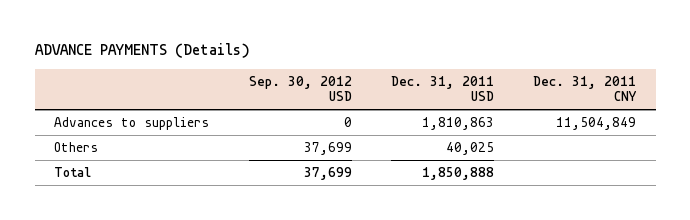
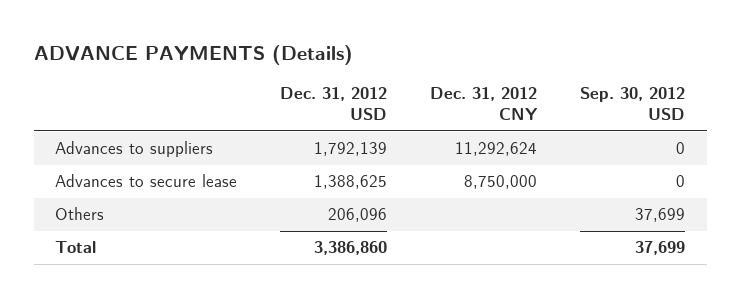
[390,75,494,102] Dec. 31, 2011 USD -> none
[532,75,637,102] Dec. 31, 2011 CNY -> none
none -> [280,87,388,121] Dec. 31, 2012 USD
none -> [430,87,539,121] Dec. 31, 2012 CNY
none -> [55,174,238,188] Advances to secure lease

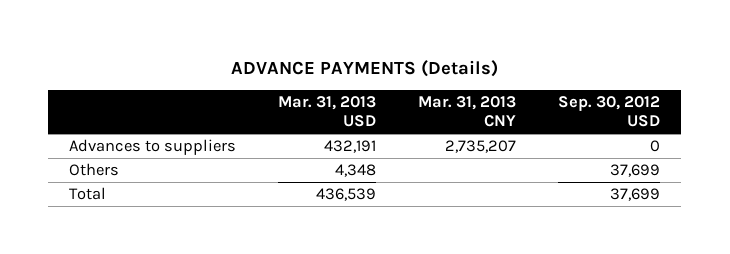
[280,87,388,121] Dec. 31, 2012 USD -> none
[430,87,539,121] Dec. 31, 2012 CNY -> none
none -> [278,96,377,128] Mar. 31, 2013 USD
none -> [418,96,517,128] Mar. 31, 2013 CNY
[55,174,238,188] Advances to secure lease -> none

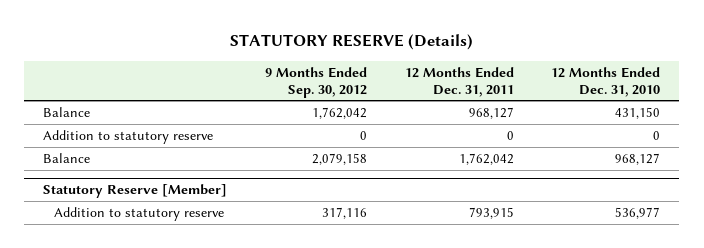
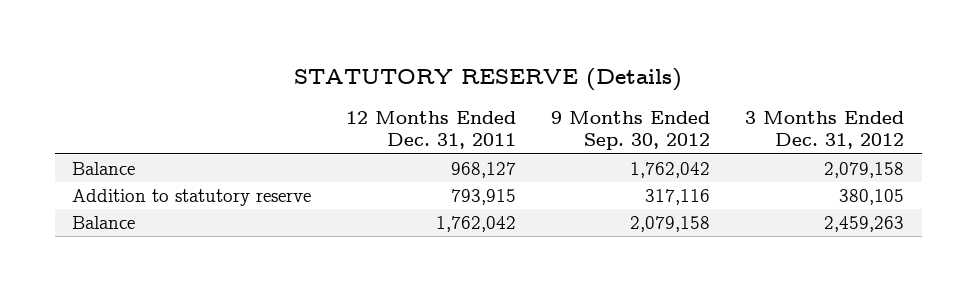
[551,66,661,97] 12 Months Ended Dec. 31, 2010 -> none
none -> [745,110,905,150] 3 Months Ended Dec. 31, 2012
[43,129,214,144] Addition to statutory reserve -> none
[43,184,228,199] Statutory Reserve [Member] -> none
[43,152,91,163] Balance -> [72,216,136,230] Balance

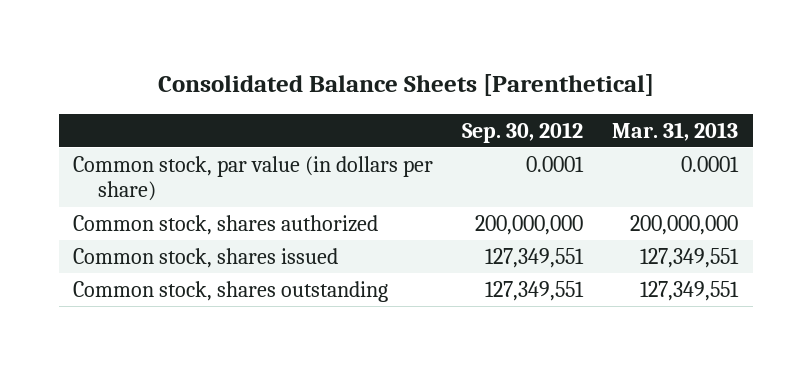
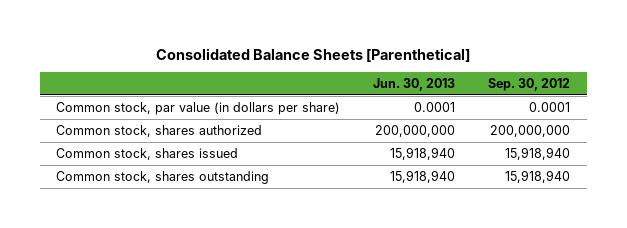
[612,121,739,141] Mar. 31, 2013 -> none
none -> [373,78,456,92] Jun. 30, 2013
[485,247,585,268] 127,349,551 -> [505,146,571,160] 15,918,940
[485,280,585,301] 127,349,551 -> [505,169,571,183] 15,918,940

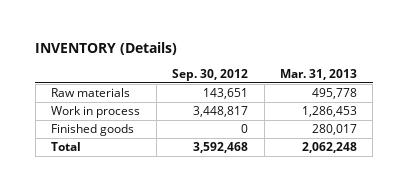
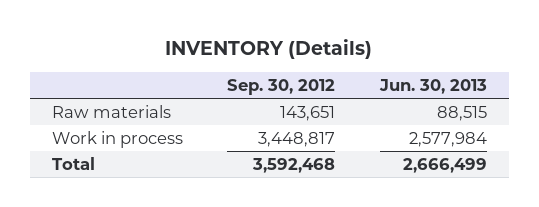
[279,68,357,80] Mar. 31, 2013 -> none
none -> [379,78,488,94] Jun. 30, 2013
[51,124,135,137] Finished goods -> none

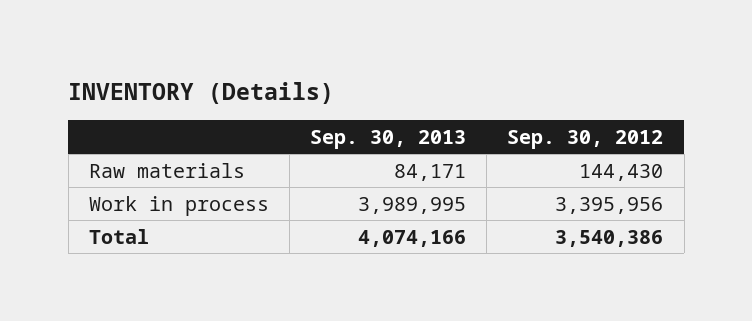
[379,78,488,94] Jun. 30, 2013 -> none
none -> [310,129,467,149] Sep. 30, 2013
[280,105,336,121] 143,651 -> [579,163,664,181] 144,430
[258,131,336,147] 3,448,817 -> [555,196,664,214] 3,395,956
[252,157,336,173] 3,592,468 -> [555,229,664,247] 3,540,386

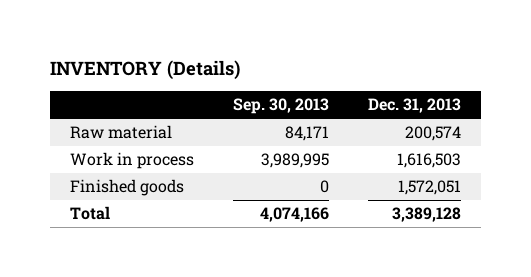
[507,129,664,149] Sep. 30, 2012 -> none
none -> [368,98,462,114] Dec. 31, 2013
[89,162,246,178] Raw materials -> [69,125,172,140] Raw material
none -> [69,179,184,197] Finished goods

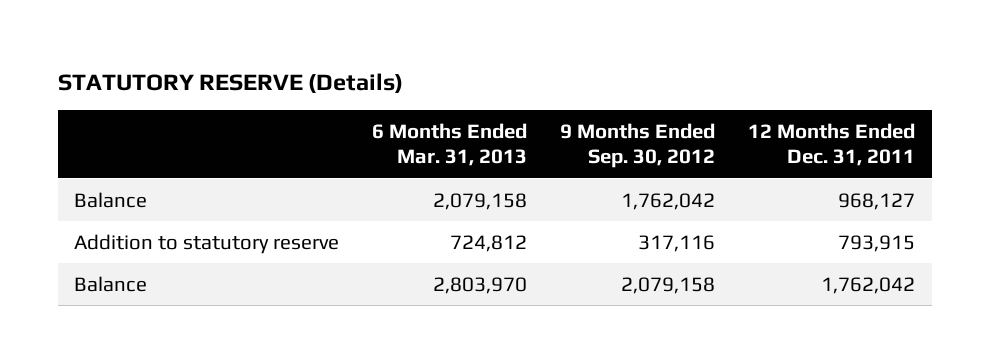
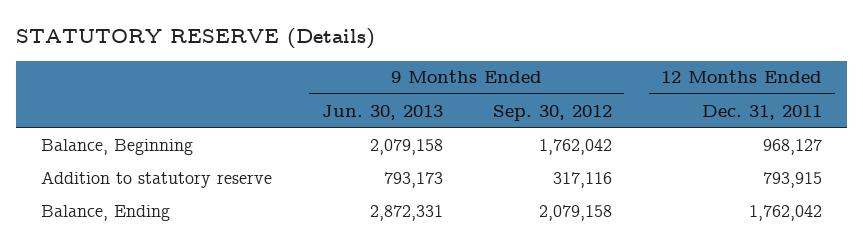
[372,123,528,167] 6 Months Ended Mar. 31, 2013 -> none
none -> [321,104,443,120] Jun. 30, 2013
[74,191,148,208] Balance -> [41,138,194,155] Balance, Beginning
[74,275,148,292] Balance -> [41,204,171,221] Balance, Ending

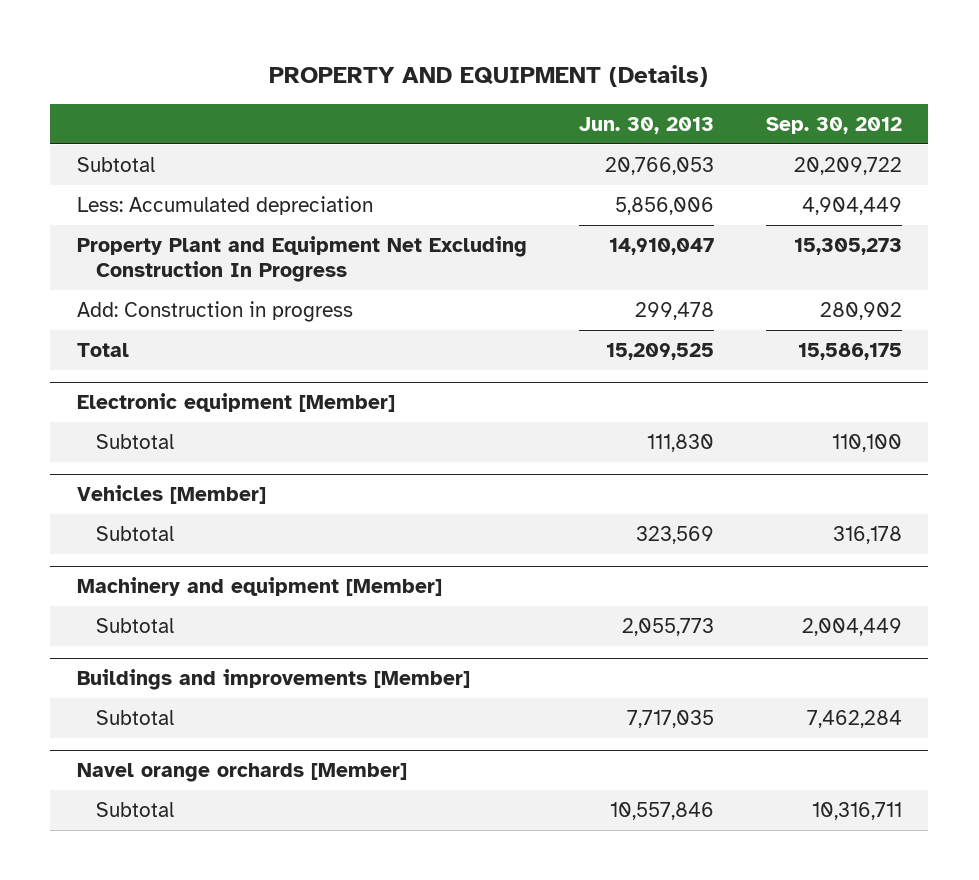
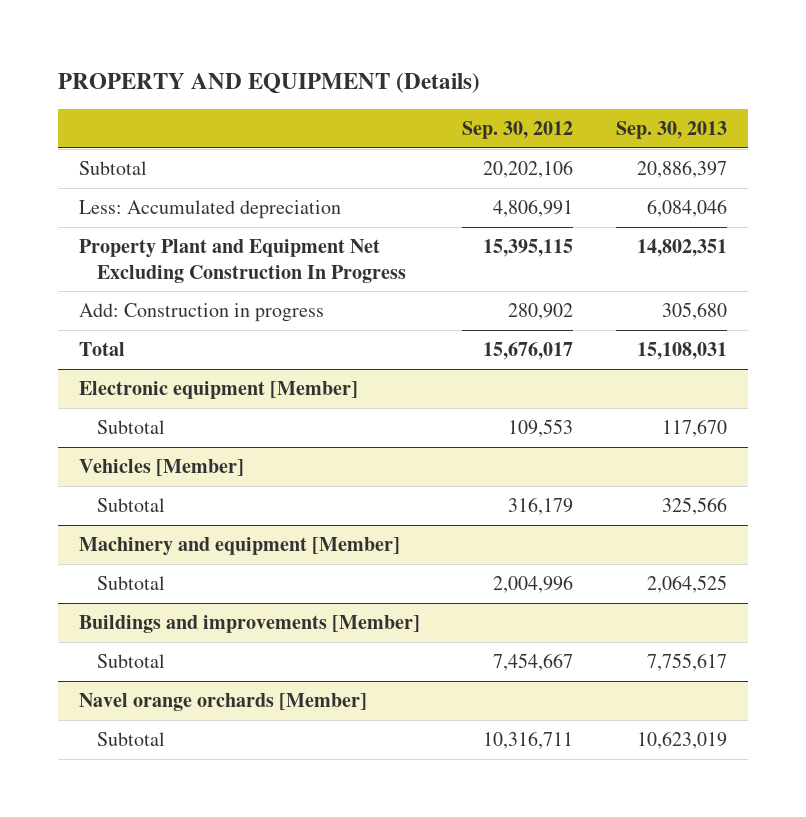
[578,116,714,134] Jun. 30, 2013 -> none
none -> [615,121,727,140] Sep. 30, 2013
[794,156,903,175] 20,209,722 -> [483,159,574,178] 20,202,106
[802,196,903,215] 4,904,449 -> [493,198,574,217] 4,806,991
[794,237,903,255] 15,305,273 -> [483,238,574,257] 15,395,115
[798,342,903,360] 15,586,175 -> [483,341,574,360] 15,676,017
[832,433,903,452] 110,100 -> [508,418,574,437] 109,553
[833,525,903,544] 316,178 -> [508,496,574,515] 316,179
[802,617,903,636] 2,004,449 -> [493,574,574,593] 2,004,996
[807,709,903,728] 7,462,284 -> [493,652,574,671] 7,454,667

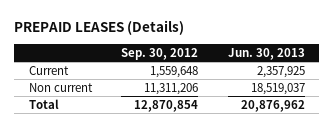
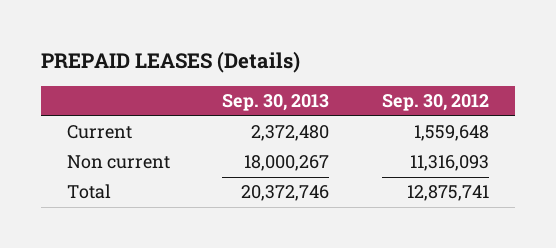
[227,47,305,60] Jun. 30, 2013 -> none
none -> [222,94,330,112] Sep. 30, 2013
[144,83,199,96] 11,311,206 -> [409,155,489,172] 11,316,093
[134,100,199,113] 12,870,854 -> [406,185,489,202] 12,875,741

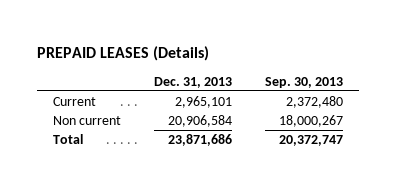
[381,94,489,112] Sep. 30, 2012 -> none
none -> [154,76,233,88] Dec. 31, 2013
[241,185,330,202] 20,372,746 -> [278,135,343,147] 20,372,747

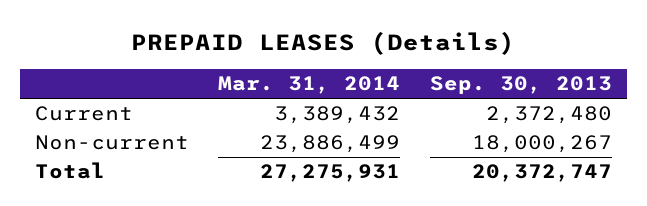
[154,76,233,88] Dec. 31, 2013 -> none
none -> [218,76,401,95] Mar. 31, 2014
[53,116,122,126] Non current -> [34,135,189,151] Non-current

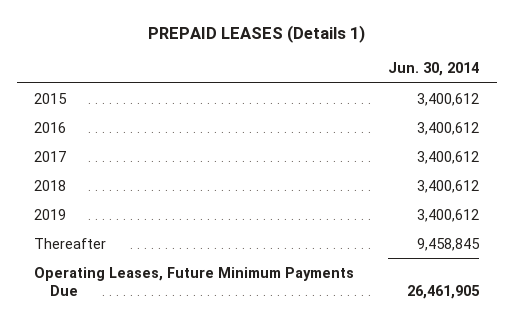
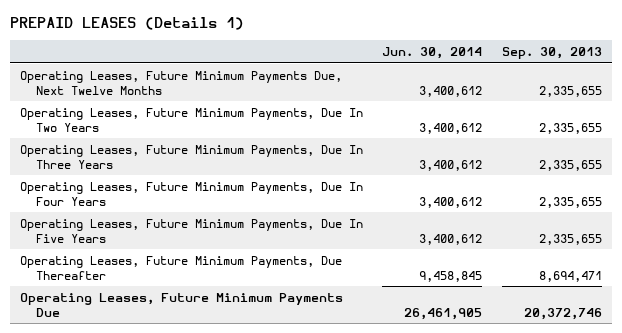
none -> [502,47,603,60] Sep. 30, 2013
[34,92,68,104] 2015 -> [19,70,342,95] Operating Leases, Future Minimum Payments Due, Next Twelve Months
[34,121,67,133] 2016 -> [19,107,363,132] Operating Leases, Future Minimum Payments, Due In Two Years
[34,150,67,162] 2017 -> [19,144,363,169] Operating Leases, Future Minimum Payments, Due In Three Years
[34,179,67,191] 2018 -> [19,181,363,206] Operating Leases, Future Minimum Payments, Due In Four Years
[34,208,67,220] 2019 -> [19,218,363,243] Operating Leases, Future Minimum Payments, Due In Five Years
[34,237,107,249] Thereafter -> [19,255,342,280] Operating Leases, Future Minimum Payments, Due Thereafter

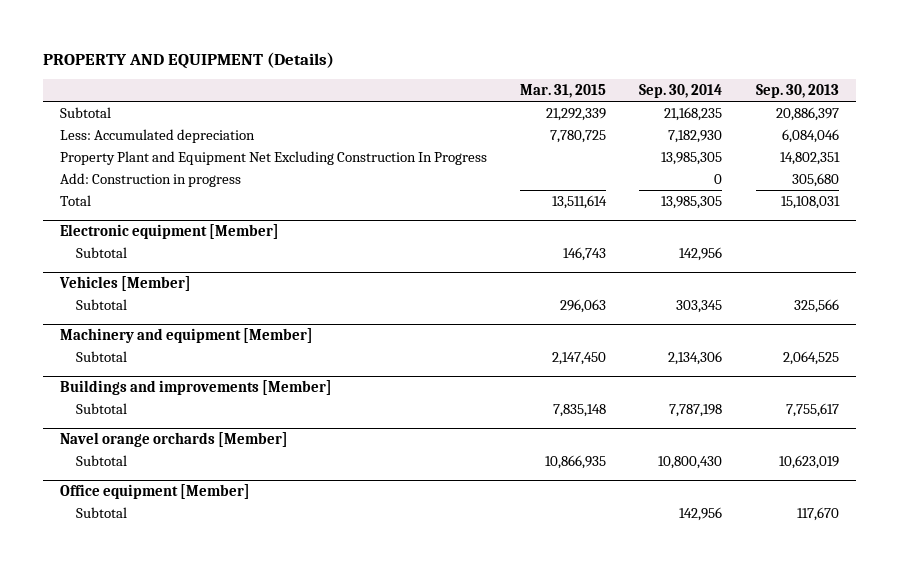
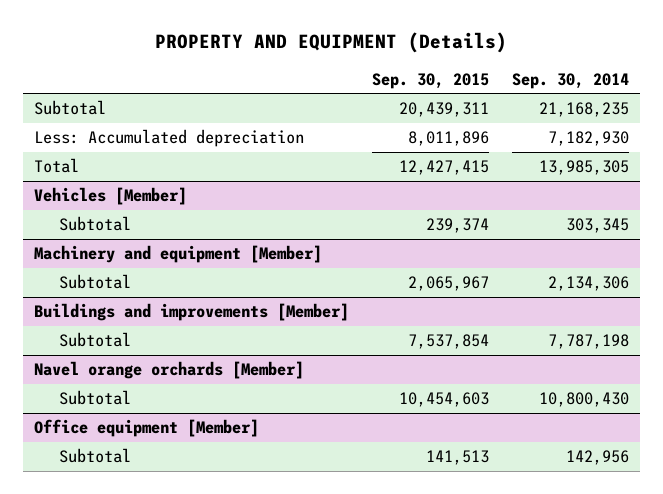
[520,84,607,99] Mar. 31, 2015 -> none
[755,84,839,99] Sep. 30, 2013 -> none
none -> [371,72,489,89] Sep. 30, 2015
[59,150,487,165] Property Plant and Equipment Net Excluding Construction In Progress -> none
[59,172,241,187] Add: Construction in progress -> none
[59,224,279,240] Electronic equipment [Member] -> none
[75,246,127,258] Subtotal -> none

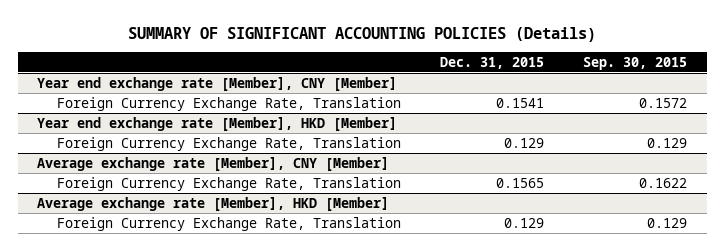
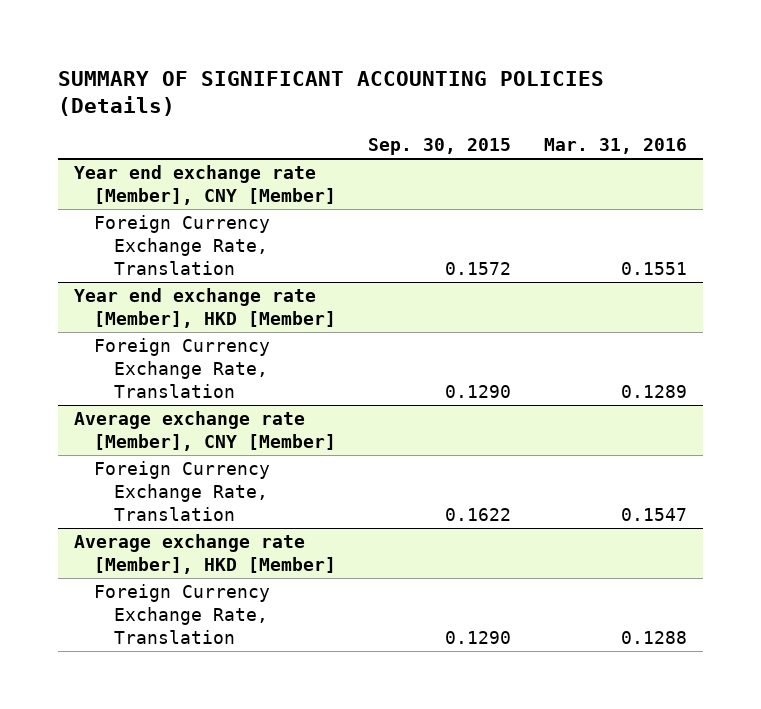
[440,56,545,69] Dec. 31, 2015 -> none
none -> [543,138,687,155] Mar. 31, 2016
[647,137,688,148] 0.129 -> [445,385,512,399] 0.1290
[647,217,688,228] 0.129 -> [445,631,512,645] 0.1290

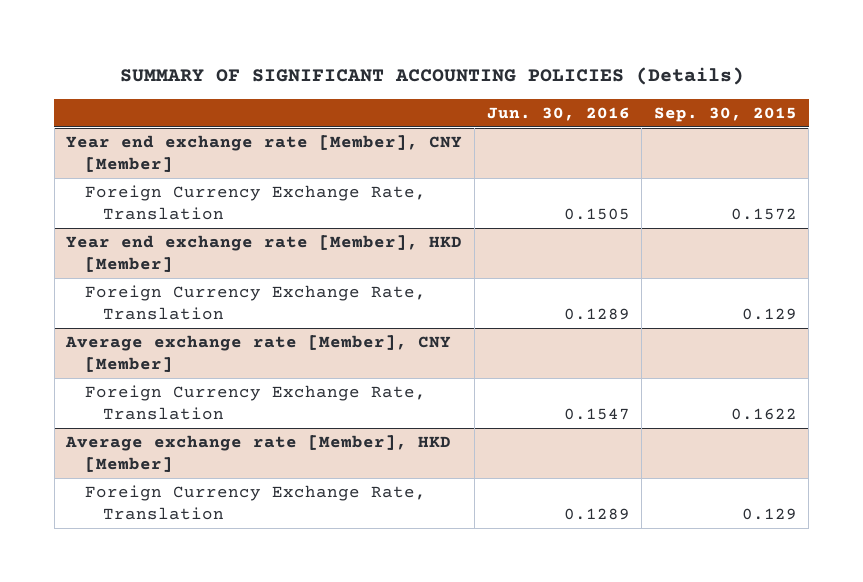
[543,138,687,155] Mar. 31, 2016 -> none
none -> [486,106,630,121] Jun. 30, 2016
[445,385,512,399] 0.1290 -> [741,308,797,321] 0.129
[445,631,512,645] 0.1290 -> [741,508,797,521] 0.129

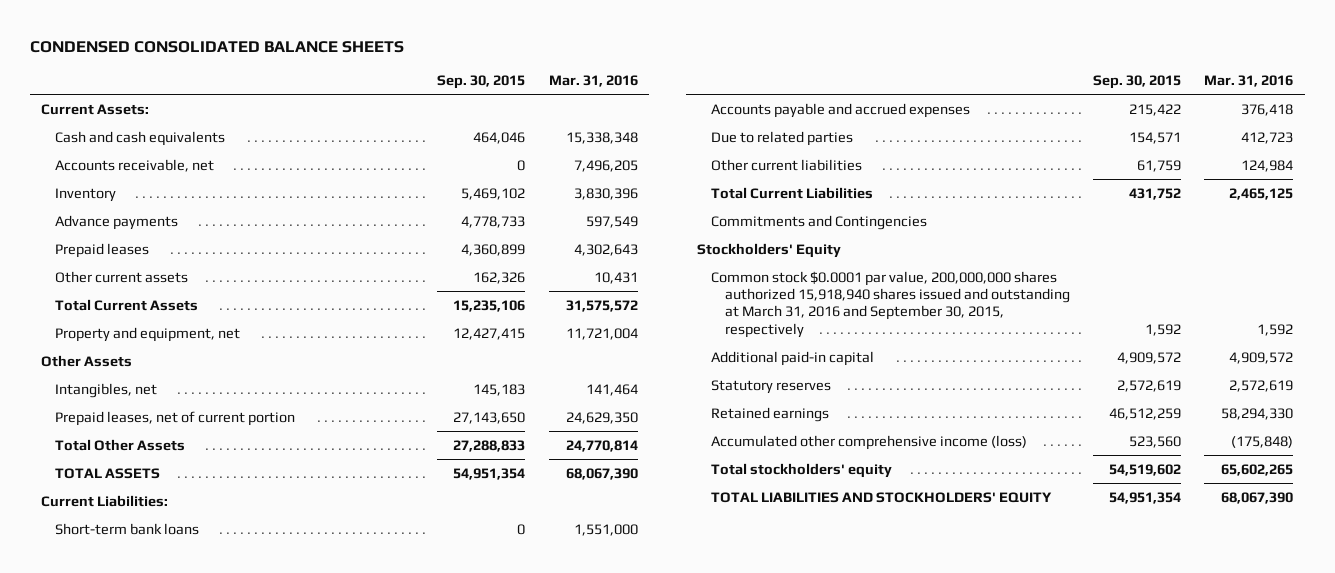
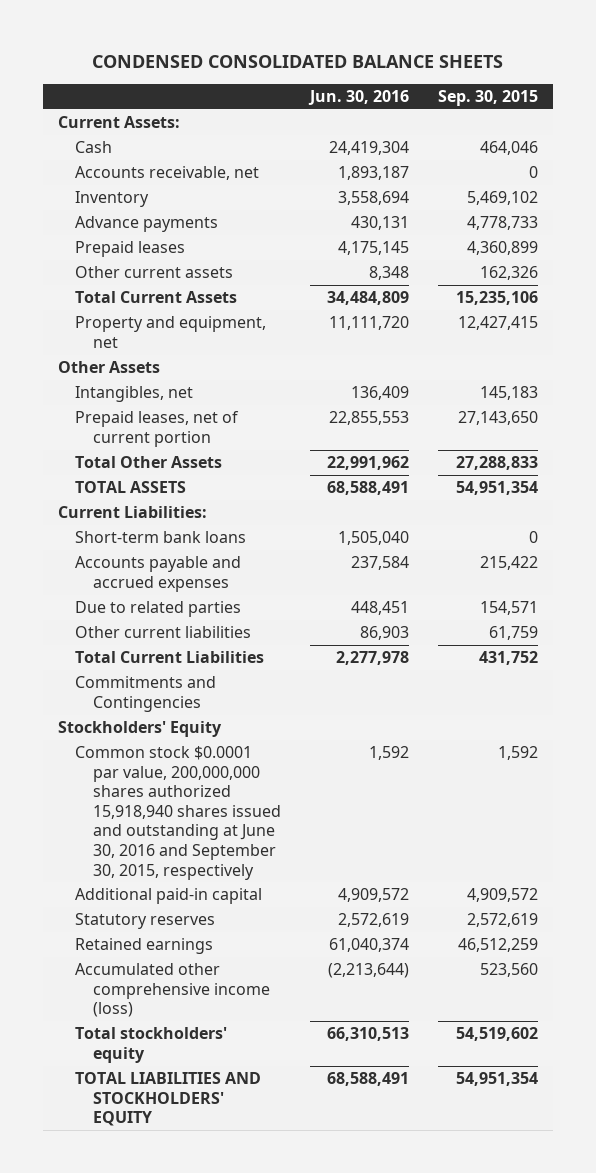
[548,75,638,88] Mar. 31, 2016 -> none
none -> [308,89,410,105] Jun. 30, 2016
[55,130,226,146] Cash and cash equivalents -> [75,141,113,154] Cash
[711,270,1070,338] Common stock $0.0001 par value, 200,000,000 shares authorized 15,918,940 shares issued and outstanding at March 31, 2016 and September 30, 2015, respectively -> [75,746,281,880] Common stock $0.0001 par value, 200,000,000 shares authorized 15,918,940 shares issued and outstanding at June 30, 2016 and September 30, 2015, respectively

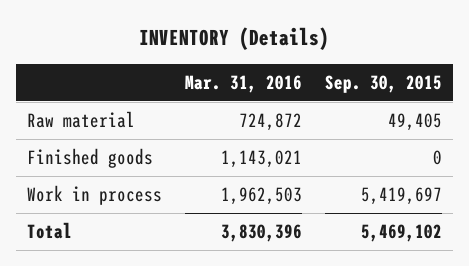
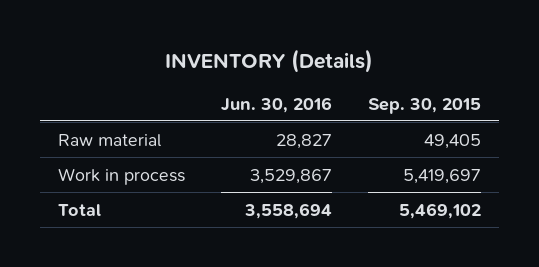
[184,74,302,93] Mar. 31, 2016 -> none
none -> [220,96,332,113] Jun. 30, 2016
[27,147,154,168] Finished goods -> none

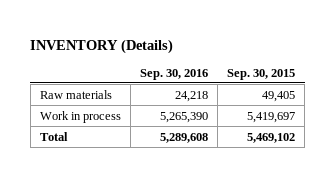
[220,96,332,113] Jun. 30, 2016 -> none
none -> [140,68,209,80] Sep. 30, 2016
[57,133,161,147] Raw material -> [39,89,112,99] Raw materials

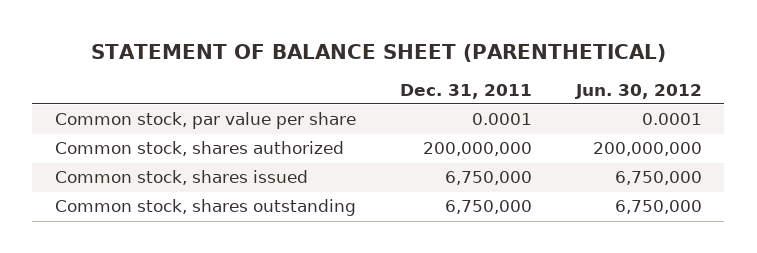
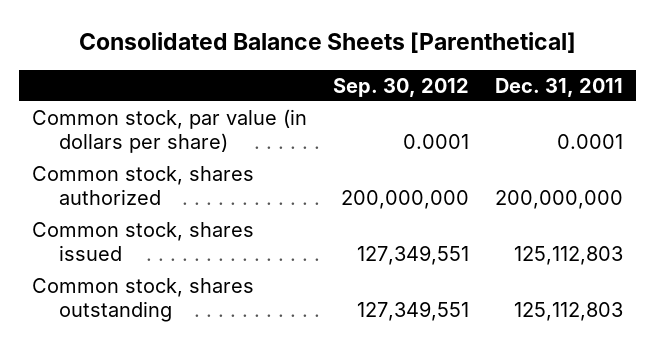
[91,43,667,62] STATEMENT OF BALANCE SHEET (PARENTHETICAL) -> [78,32,576,54] Consolidated Balance Sheets [Parenthetical]
[575,83,703,99] Jun. 30, 2012 -> none
none -> [333,77,470,97] Sep. 30, 2012
[54,112,356,130] Common stock, par value per share -> [32,108,308,154] Common stock, par value (in dollars per share)
[444,171,532,186] 6,750,000 -> [514,246,624,266] 125,112,803
[444,200,532,215] 6,750,000 -> [514,302,624,322] 125,112,803

